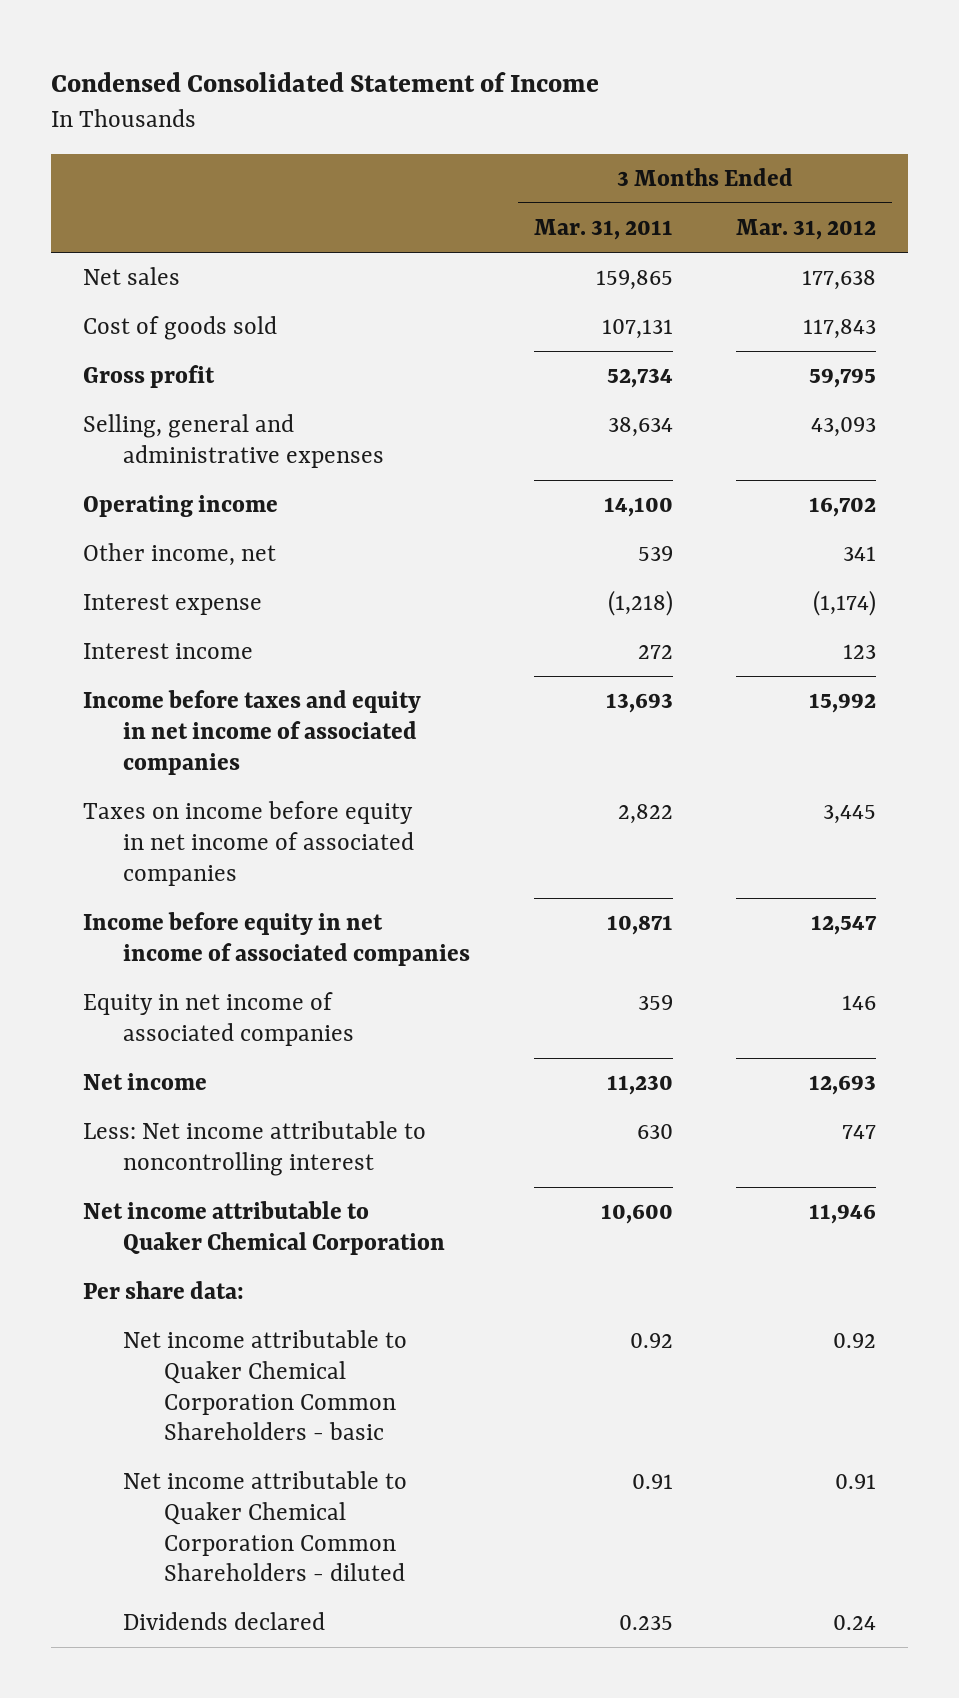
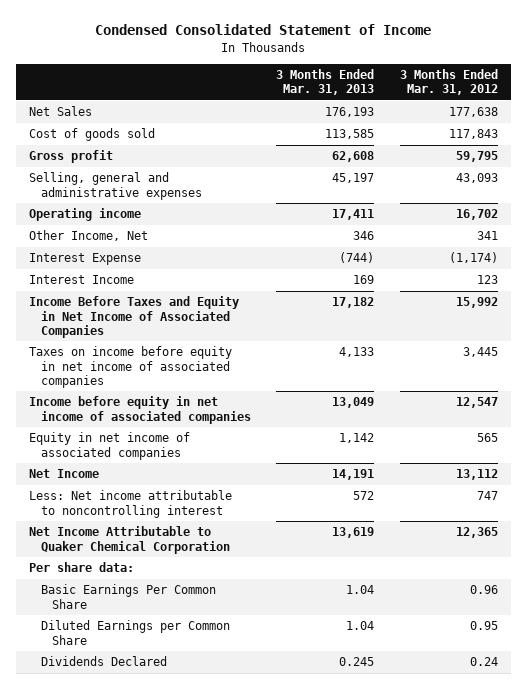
[533,218,673,240] Mar. 31, 2011 -> none
none -> [276,69,375,96] 3 Months Ended Mar. 31, 2013
[82,267,180,286] Net sales -> [29,106,93,117] Net Sales
[82,543,276,567] Other income, net -> [29,230,149,242] Other Income, Net
[82,594,262,616] Interest expense -> [29,253,142,266] Interest Expense
[82,643,253,660] Interest income -> [29,275,135,285] Interest Income
[82,690,421,775] Income before taxes and equity in net income of associated companies -> [29,296,240,338] Income Before Taxes and Equity in Net Income of Associated Companies
[842,995,877,1011] 146 -> [476,433,498,443] 565
[82,1073,207,1091] Net income -> [29,469,100,479] Net Income
[809,1075,877,1096] 12,693 -> [455,469,498,481] 13,112
[82,1201,446,1255] Net income attributable to Quaker Chemical Corporation -> [29,526,230,554] Net Income Attributable to Quaker Chemical Corporation
[809,1204,877,1225] 11,946 -> [455,527,498,539] 12,365
[123,1330,408,1441] Net income attributable to Quaker Chemical Corporation Common Shareholders - basic -> none
[123,1471,408,1582] Net income attributable to Quaker Chemical Corporation Common Shareholders - diluted -> none
none -> [40,584,216,609] Basic Earnings Per Common Share
none -> [40,620,230,645] Diluted Earnings per Common Share
[123,1612,326,1631] Dividends declared -> [40,656,167,667] Dividends Declared

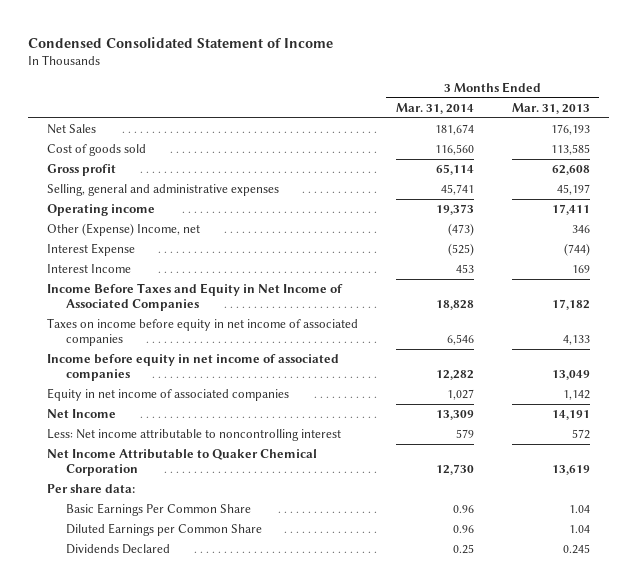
[399,69,498,96] 3 Months Ended Mar. 31, 2012 -> none
none -> [395,102,474,114] Mar. 31, 2014
[29,230,149,242] Other Income, Net -> [46,223,200,237] Other (Expense) Income, net

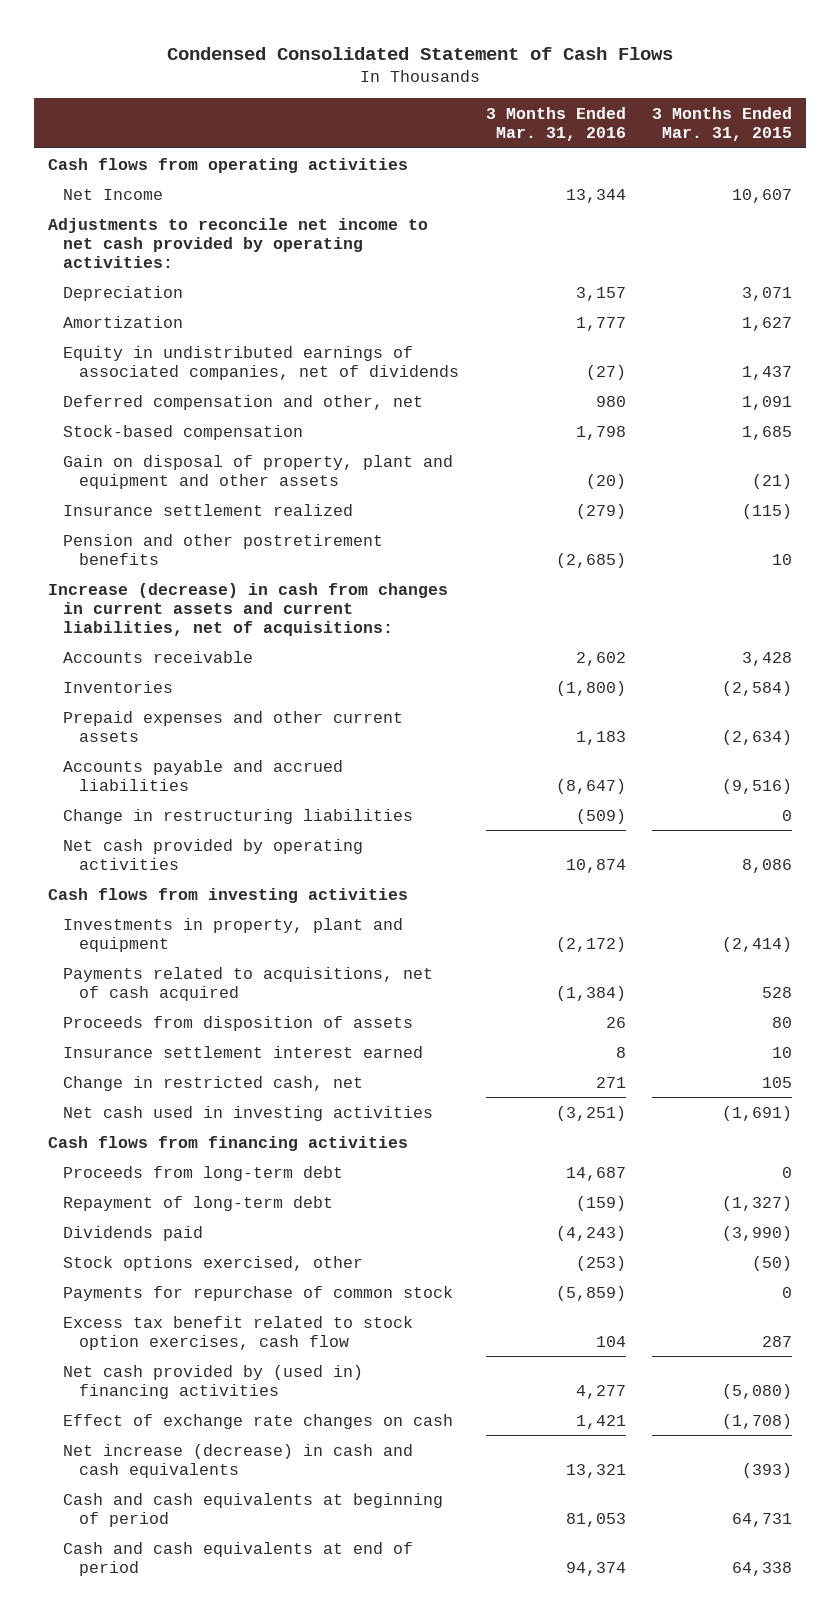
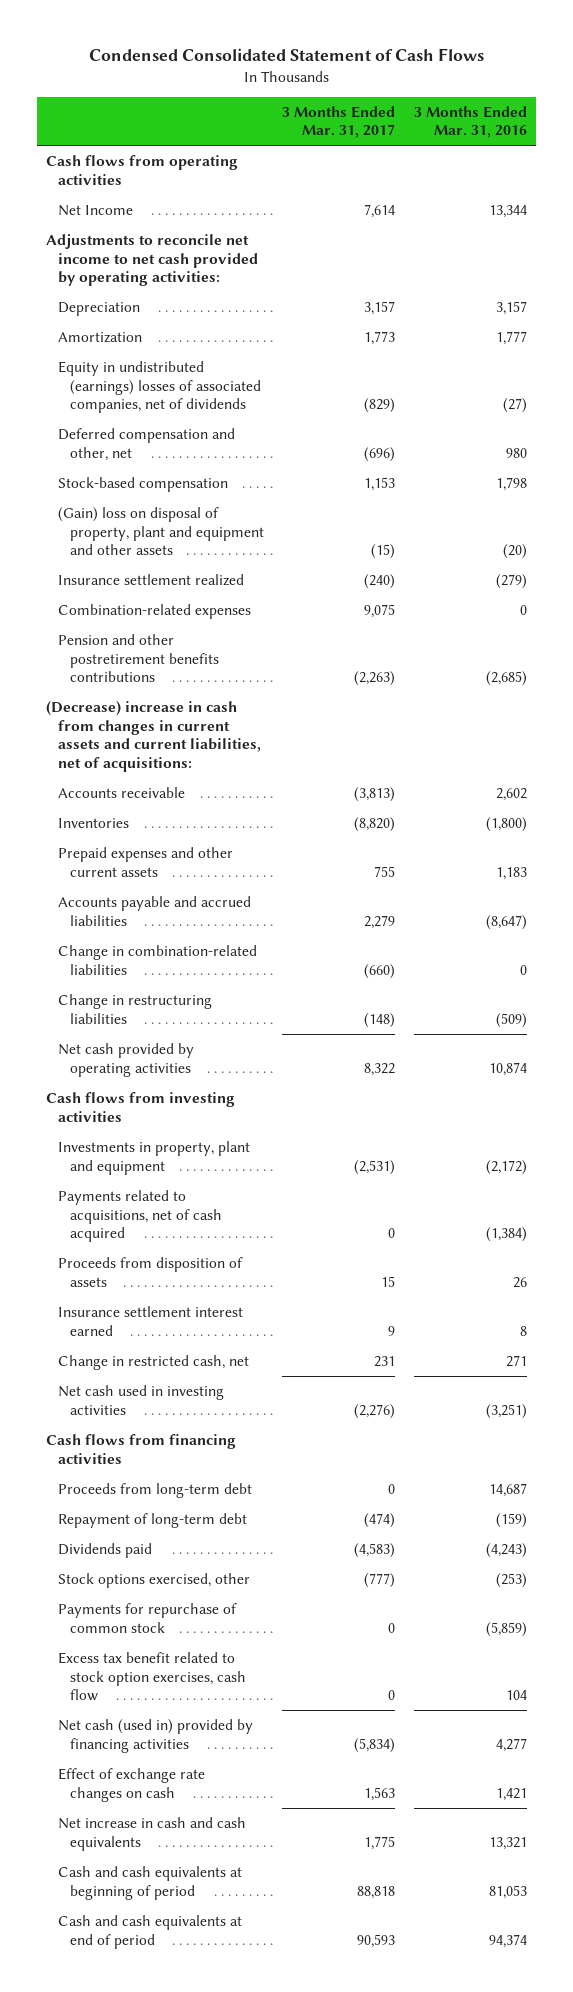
[652,106,793,141] 3 Months Ended Mar. 31, 2015 -> none
none -> [282,105,396,139] 3 Months Ended Mar. 31, 2017
[63,345,459,380] Equity in undistributed earnings of associated companies, net of dividends -> [57,360,261,414] Equity in undistributed (earnings) losses of associated companies, net of dividends
[63,454,454,489] Gain on disposal of property, plant and equipment and other assets -> [57,506,264,556] (Gain) loss on disposal of property, plant and equipment and other assets
none -> [57,603,251,619] Combination-related expenses
[63,533,384,565] Pension and other postretirement benefits -> [57,633,219,683] Pension and other postretirement benefits contributions
[47,582,448,636] Increase (decrease) in cash from changes in current assets and current liabilities, net of acquisitions: -> [46,700,261,772] (Decrease) increase in cash from changes in current assets and current liabilities, net of acquisitions:
none -> [57,944,257,975] Change in combination-related liabilities
[63,1364,364,1399] Net cash provided by (used in) financing activities -> [57,1718,253,1753] Net cash (used in) provided by financing activities
[63,1443,414,1478] Net increase (decrease) in cash and cash equivalents -> [57,1816,246,1851] Net increase in cash and cash equivalents

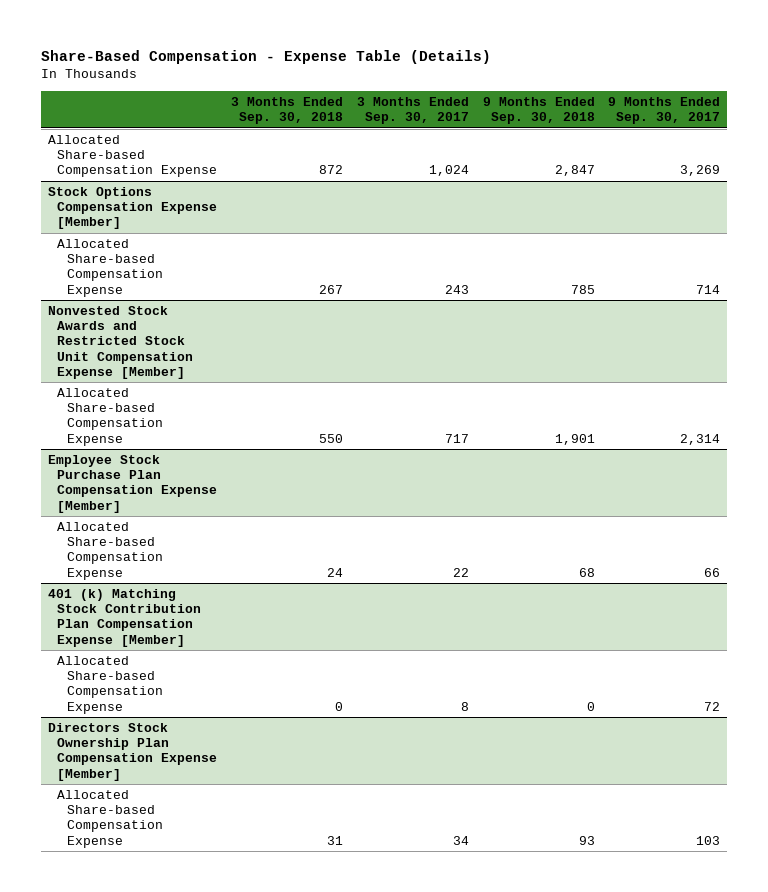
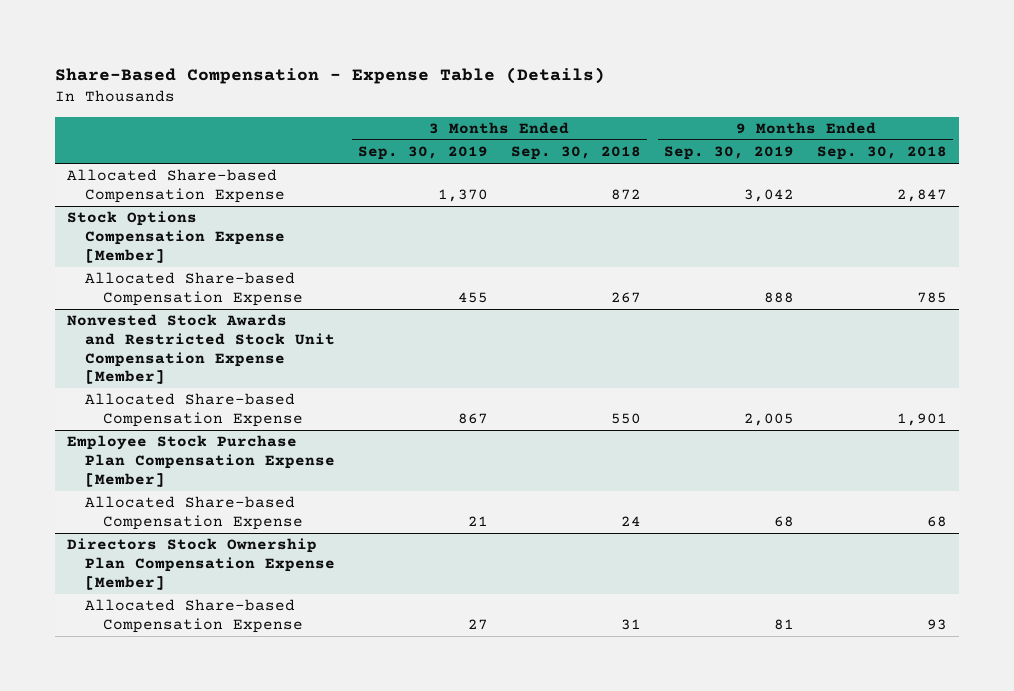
[356,97,469,125] 3 Months Ended Sep. 30, 2017 -> none
[608,97,721,125] 9 Months Ended Sep. 30, 2017 -> none
none -> [357,146,488,161] Sep. 30, 2019
none -> [664,146,795,161] Sep. 30, 2019
[47,589,202,647] 401 (k) Matching Stock Contribution Plan Compensation Expense [Member] -> none
[57,656,163,714] Allocated Share-based Compensation Expense -> none

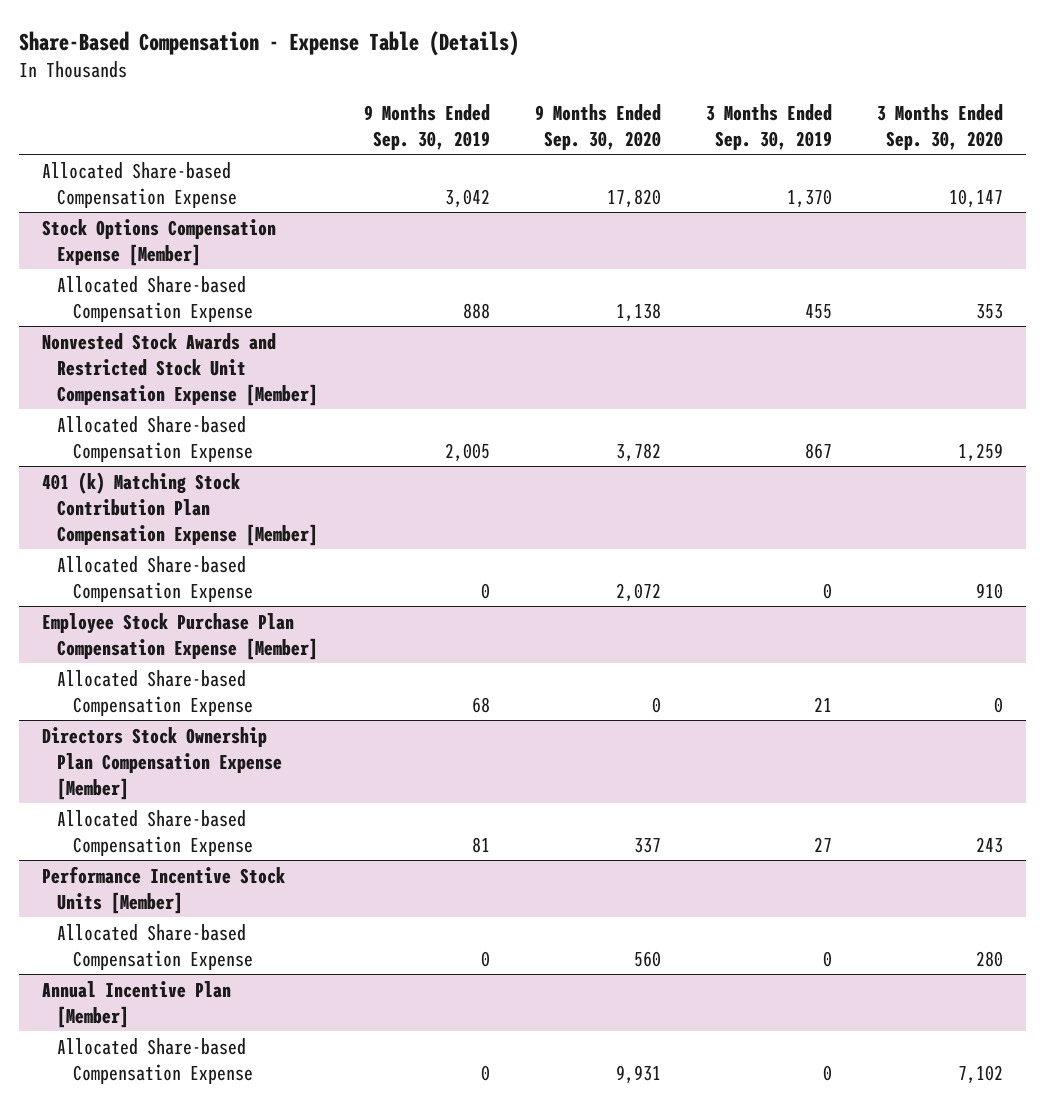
[510,146,641,161] Sep. 30, 2018 -> none
[817,146,948,161] Sep. 30, 2018 -> none
none -> [534,103,661,150] 9 Months Ended Sep. 30, 2020
none -> [877,103,1004,150] 3 Months Ended Sep. 30, 2020
none -> [41,471,319,546] 401 (k) Matching Stock Contribution Plan Compensation Expense [Member]
none -> [57,555,253,602] Allocated Share-based Compensation Expense
none -> [41,865,285,914] Performance Incentive Stock Units [Member]
none -> [57,923,253,970] Allocated Share-based Compensation Expense
none -> [41,980,231,1028] Annual Incentive Plan [Member]
none -> [57,1037,253,1084] Allocated Share-based Compensation Expense

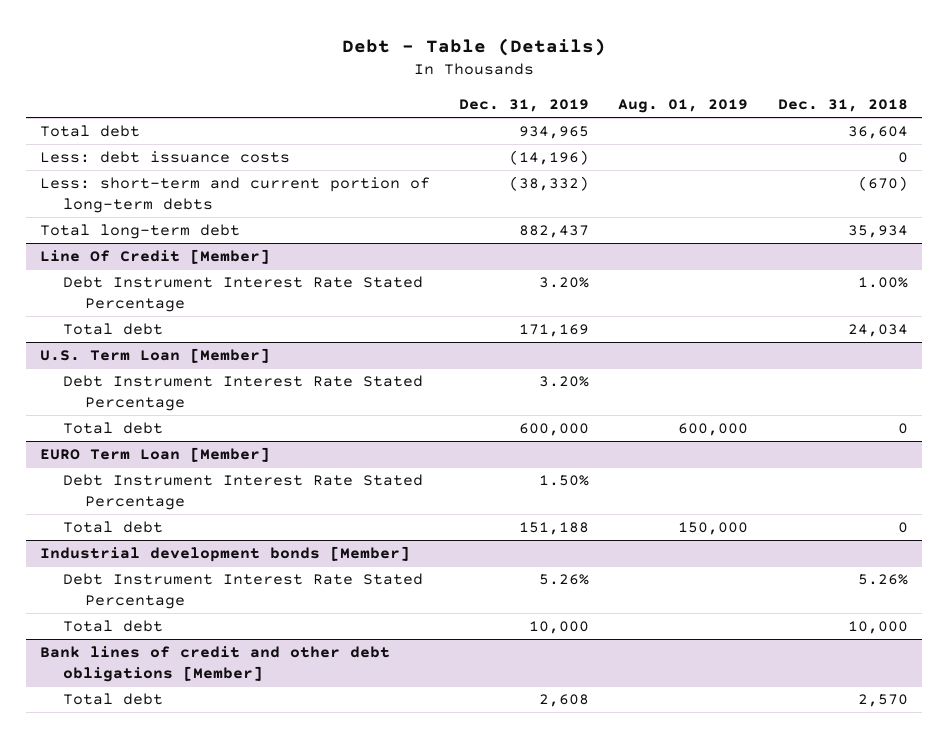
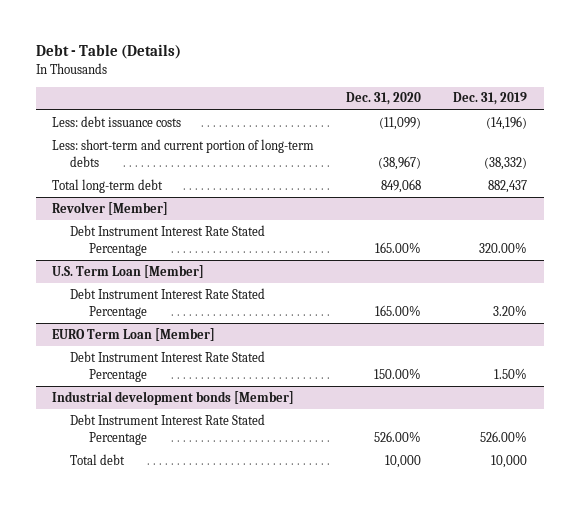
[618,99,749,114] Aug. 01, 2019 -> none
[777,99,908,113] Dec. 31, 2018 -> none
none -> [346,92,422,106] Dec. 31, 2020
[40,124,141,137] Total debt -> none
[62,322,163,335] Total debt -> none
[40,248,271,264] Line Of Credit [Member] -> [52,201,169,215] Revolver [Member]
[539,276,590,288] 3.20% -> [479,241,528,253] 320.00%
[62,421,163,434] Total debt -> none
[62,520,163,533] Total debt -> none
[539,573,590,585] 5.26% -> [480,430,528,442] 526.00%
[40,645,391,682] Bank lines of credit and other debt obligations [Member] -> none
[62,692,163,705] Total debt -> none

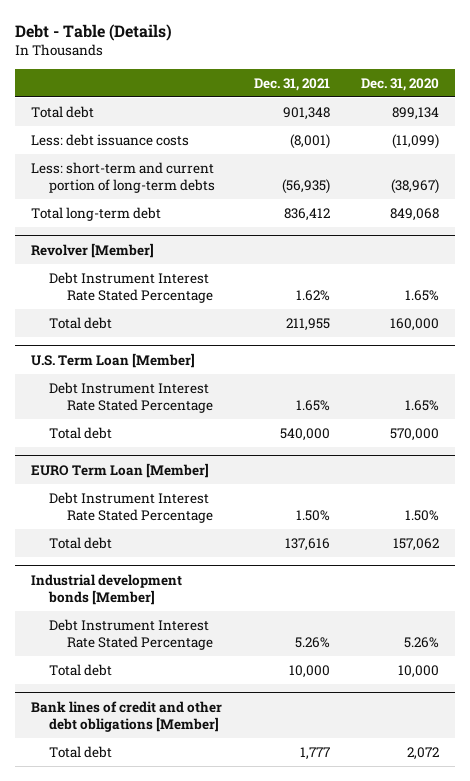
[453,92,528,106] Dec. 31, 2019 -> none
none -> [253,77,330,91] Dec. 31, 2021
none -> [31,105,95,118] Total debt
[375,241,422,253] 165.00% -> [405,290,440,302] 1.65%
none -> [49,316,113,329] Total debt
[375,304,422,316] 165.00% -> [405,400,440,412] 1.65%
none -> [49,426,113,439] Total debt
[374,367,422,379] 150.00% -> [405,510,440,522] 1.50%
none -> [49,536,113,549] Total debt
[374,430,422,442] 526.00% -> [404,637,440,649] 5.26%
none -> [31,700,223,733] Bank lines of credit and other debt obligations [Member]
none -> [49,745,113,758] Total debt

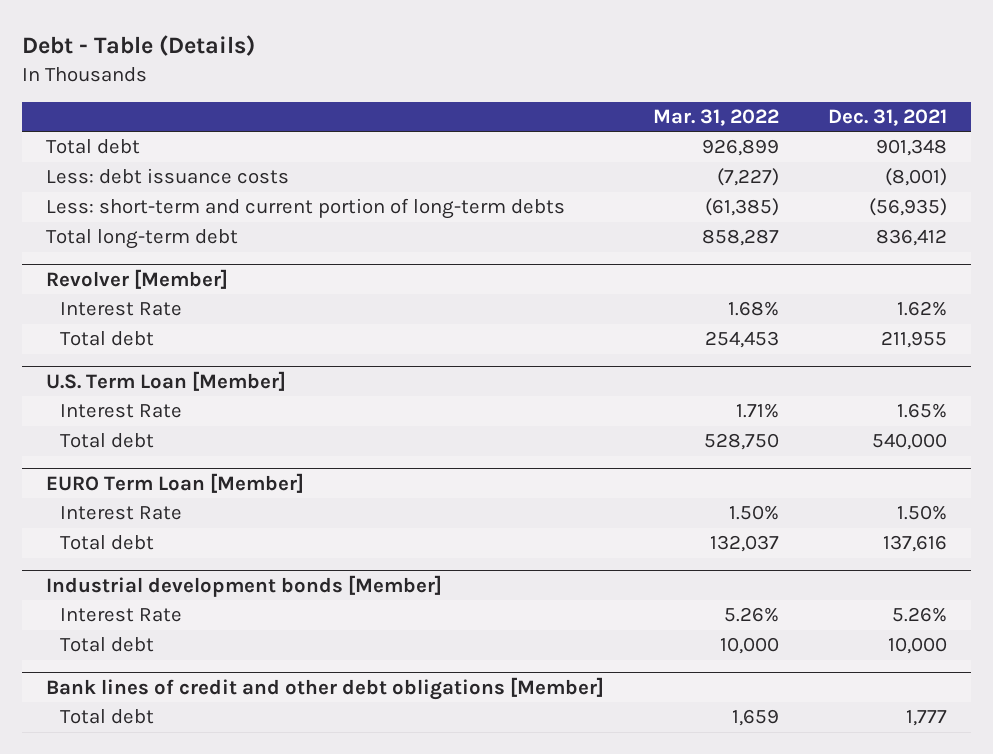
[361,77,440,91] Dec. 31, 2020 -> none
none -> [652,108,779,126] Mar. 31, 2022
[49,271,214,304] Debt Instrument Interest Rate Stated Percentage -> [60,302,183,317] Interest Rate
[49,381,214,414] Debt Instrument Interest Rate Stated Percentage -> [60,404,183,419] Interest Rate
[49,491,214,524] Debt Instrument Interest Rate Stated Percentage -> [60,506,183,521] Interest Rate
[49,618,214,651] Debt Instrument Interest Rate Stated Percentage -> [60,608,183,623] Interest Rate

